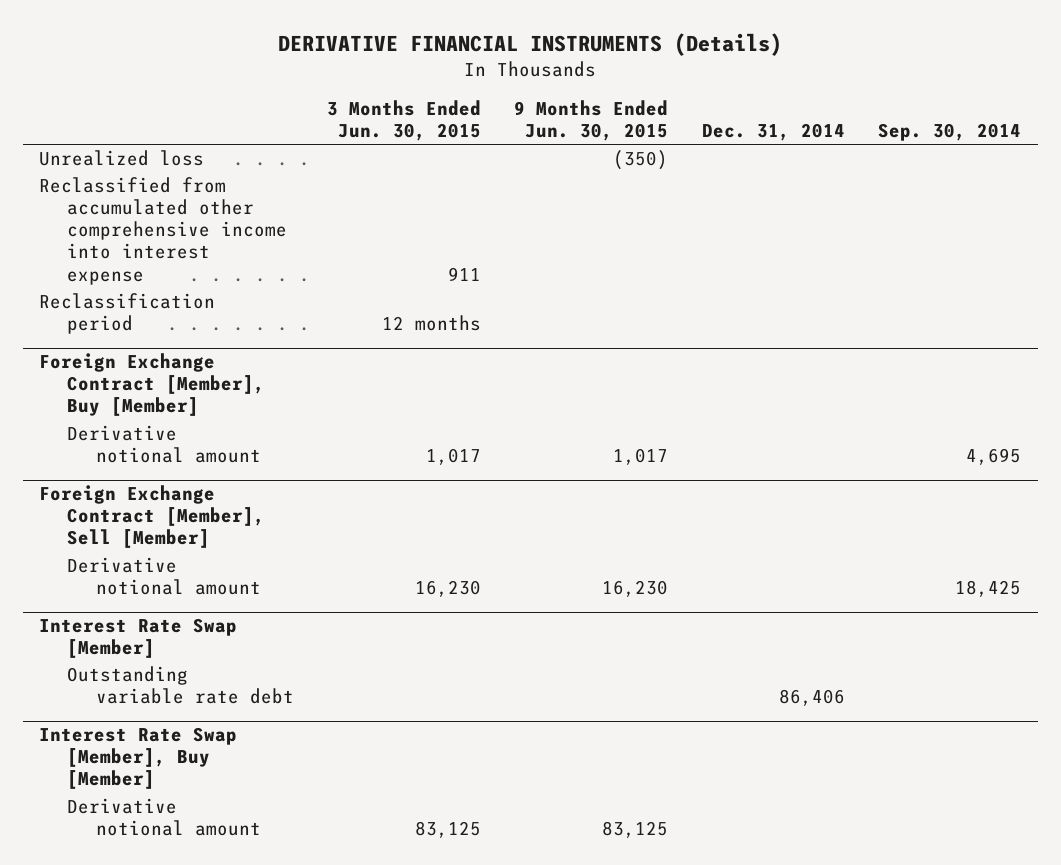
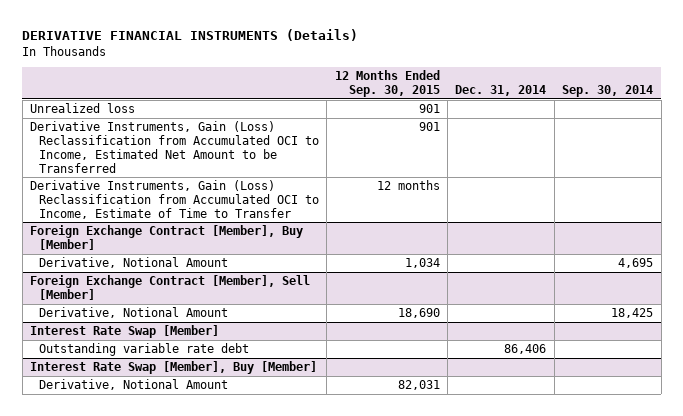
[327,100,482,142] 3 Months Ended Jun. 30, 2015 -> none
[514,100,669,142] 9 Months Ended Jun. 30, 2015 -> none
none -> [334,70,440,97] 12 Months Ended Sep. 30, 2015
[39,177,288,285] Reclassified from accumulated other comprehensive income into interest expense -> [30,121,319,173] Derivative Instruments, Gain (Loss) Reclassification from Accumulated OCI to Income, Estimated Net Amount to be Transferred
[39,293,216,335] Reclassification period -> [30,180,319,219] Derivative Instruments, Gain (Loss) Reclassification from Accumulated OCI to Income, Estimate of Time to Transfer
[67,425,261,464] Derivative notional amount -> [38,257,228,269] Derivative, Notional Amount
[67,557,261,596] Derivative notional amount -> [38,307,228,319] Derivative, Notional Amount
[67,798,261,837] Derivative notional amount -> [38,379,228,391] Derivative, Notional Amount

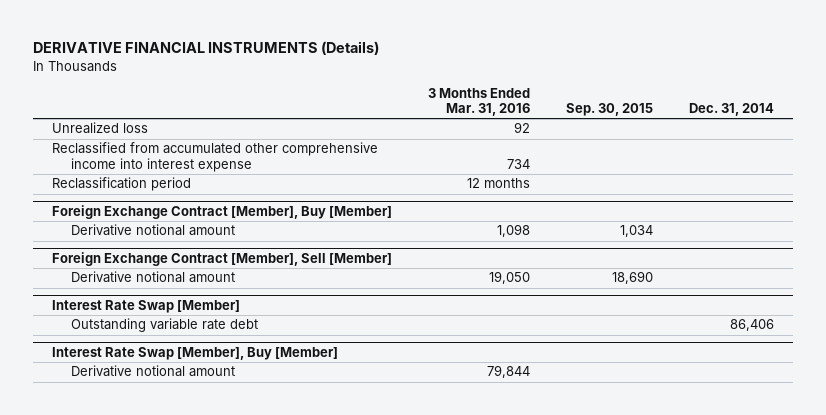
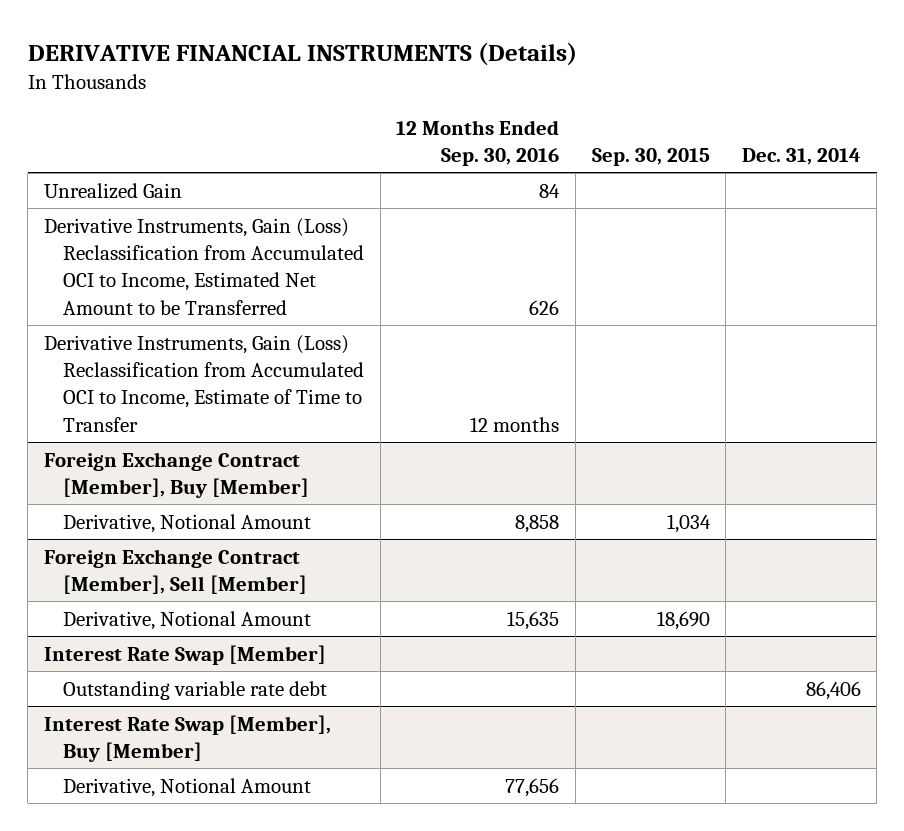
[427,87,530,117] 3 Months Ended Mar. 31, 2016 -> none
none -> [396,119,560,167] 12 Months Ended Sep. 30, 2016
[51,122,148,135] Unrealized loss -> [43,182,182,199] Unrealized Gain
[51,142,378,172] Reclassified from accumulated other comprehensive income into interest expense -> [43,217,365,315] Derivative Instruments, Gain (Loss) Reclassification from Accumulated OCI to Income, Estimated Net Amount to be Transferred
[51,177,191,192] Reclassification period -> [43,334,365,432] Derivative Instruments, Gain (Loss) Reclassification from Accumulated OCI to Income, Estimate of Time to Transfer
[70,224,235,237] Derivative notional amount -> [63,513,312,533] Derivative, Notional Amount
[70,271,235,284] Derivative notional amount -> [63,610,312,630] Derivative, Notional Amount
[70,365,235,378] Derivative notional amount -> [63,777,312,797] Derivative, Notional Amount

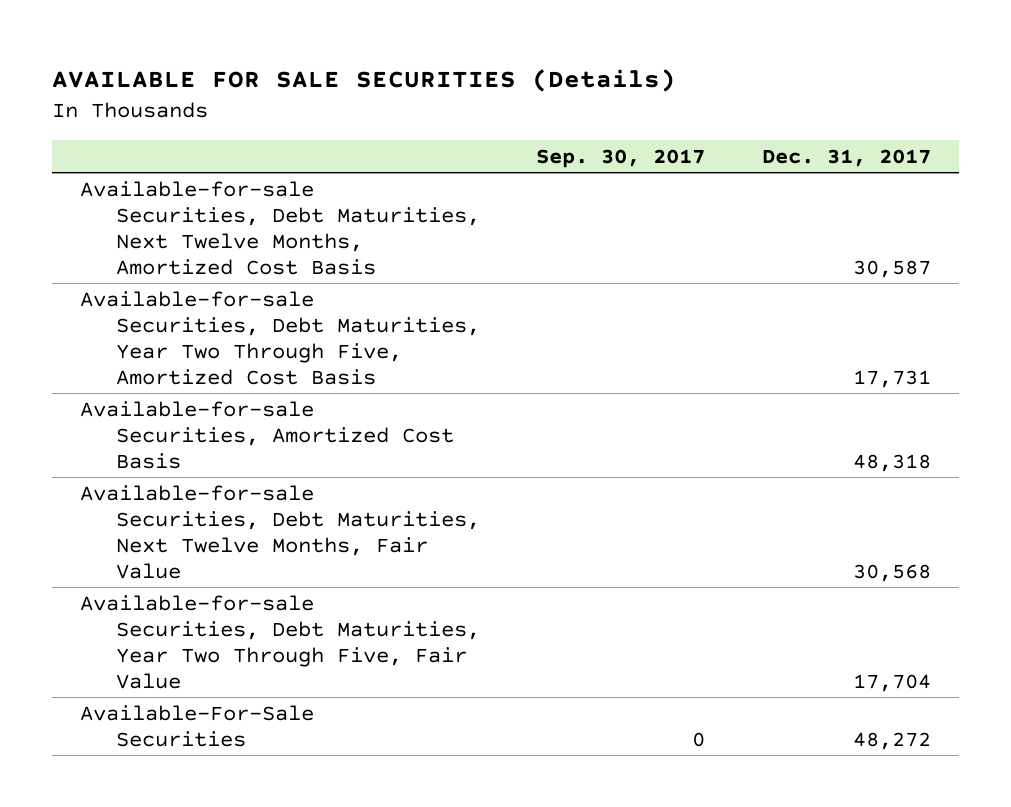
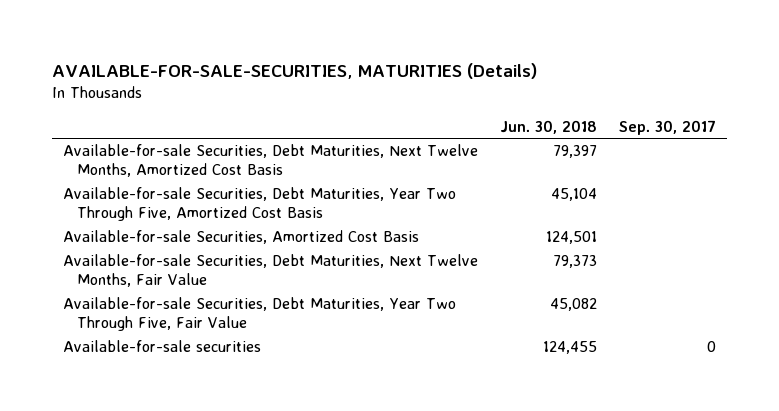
[52,69,677,93] AVAILABLE FOR SALE SECURITIES (Details) -> [51,62,537,79] AVAILABLE-FOR-SALE-SECURITIES, MATURITIES (Details)
[761,148,931,167] Dec. 31, 2017 -> none
none -> [500,119,598,134] Jun. 30, 2018
[80,704,315,747] Available-For-Sale Securities -> [63,340,262,353] Available-for-sale securities

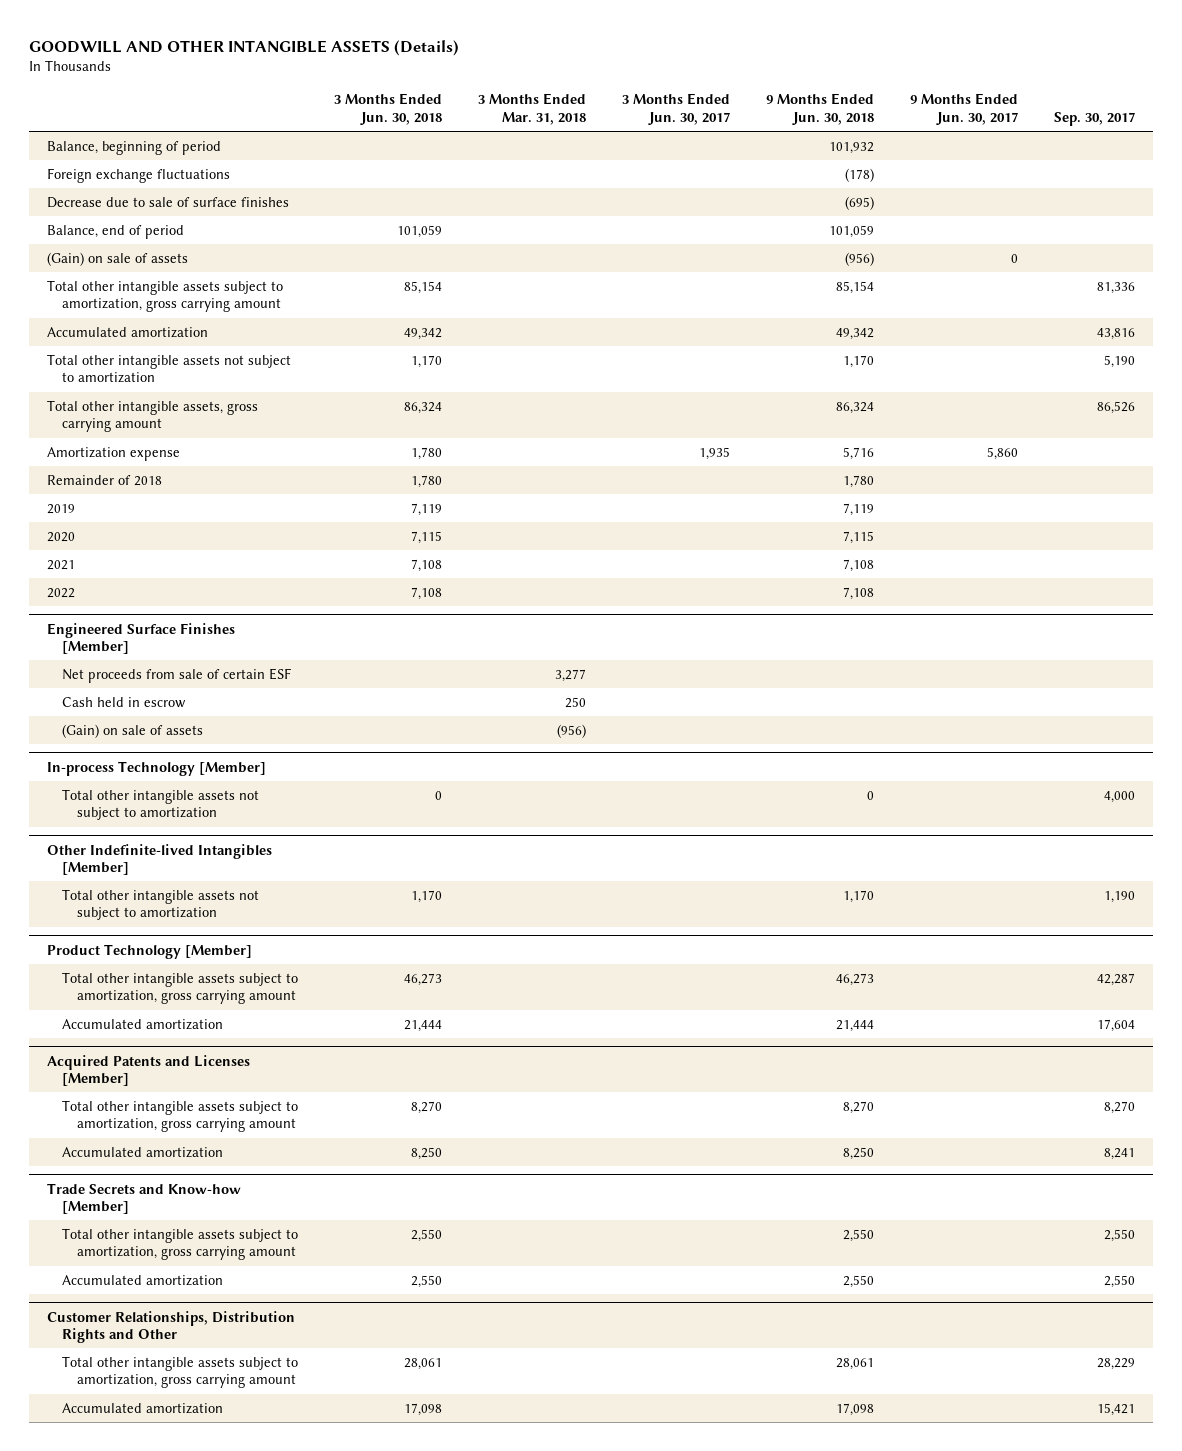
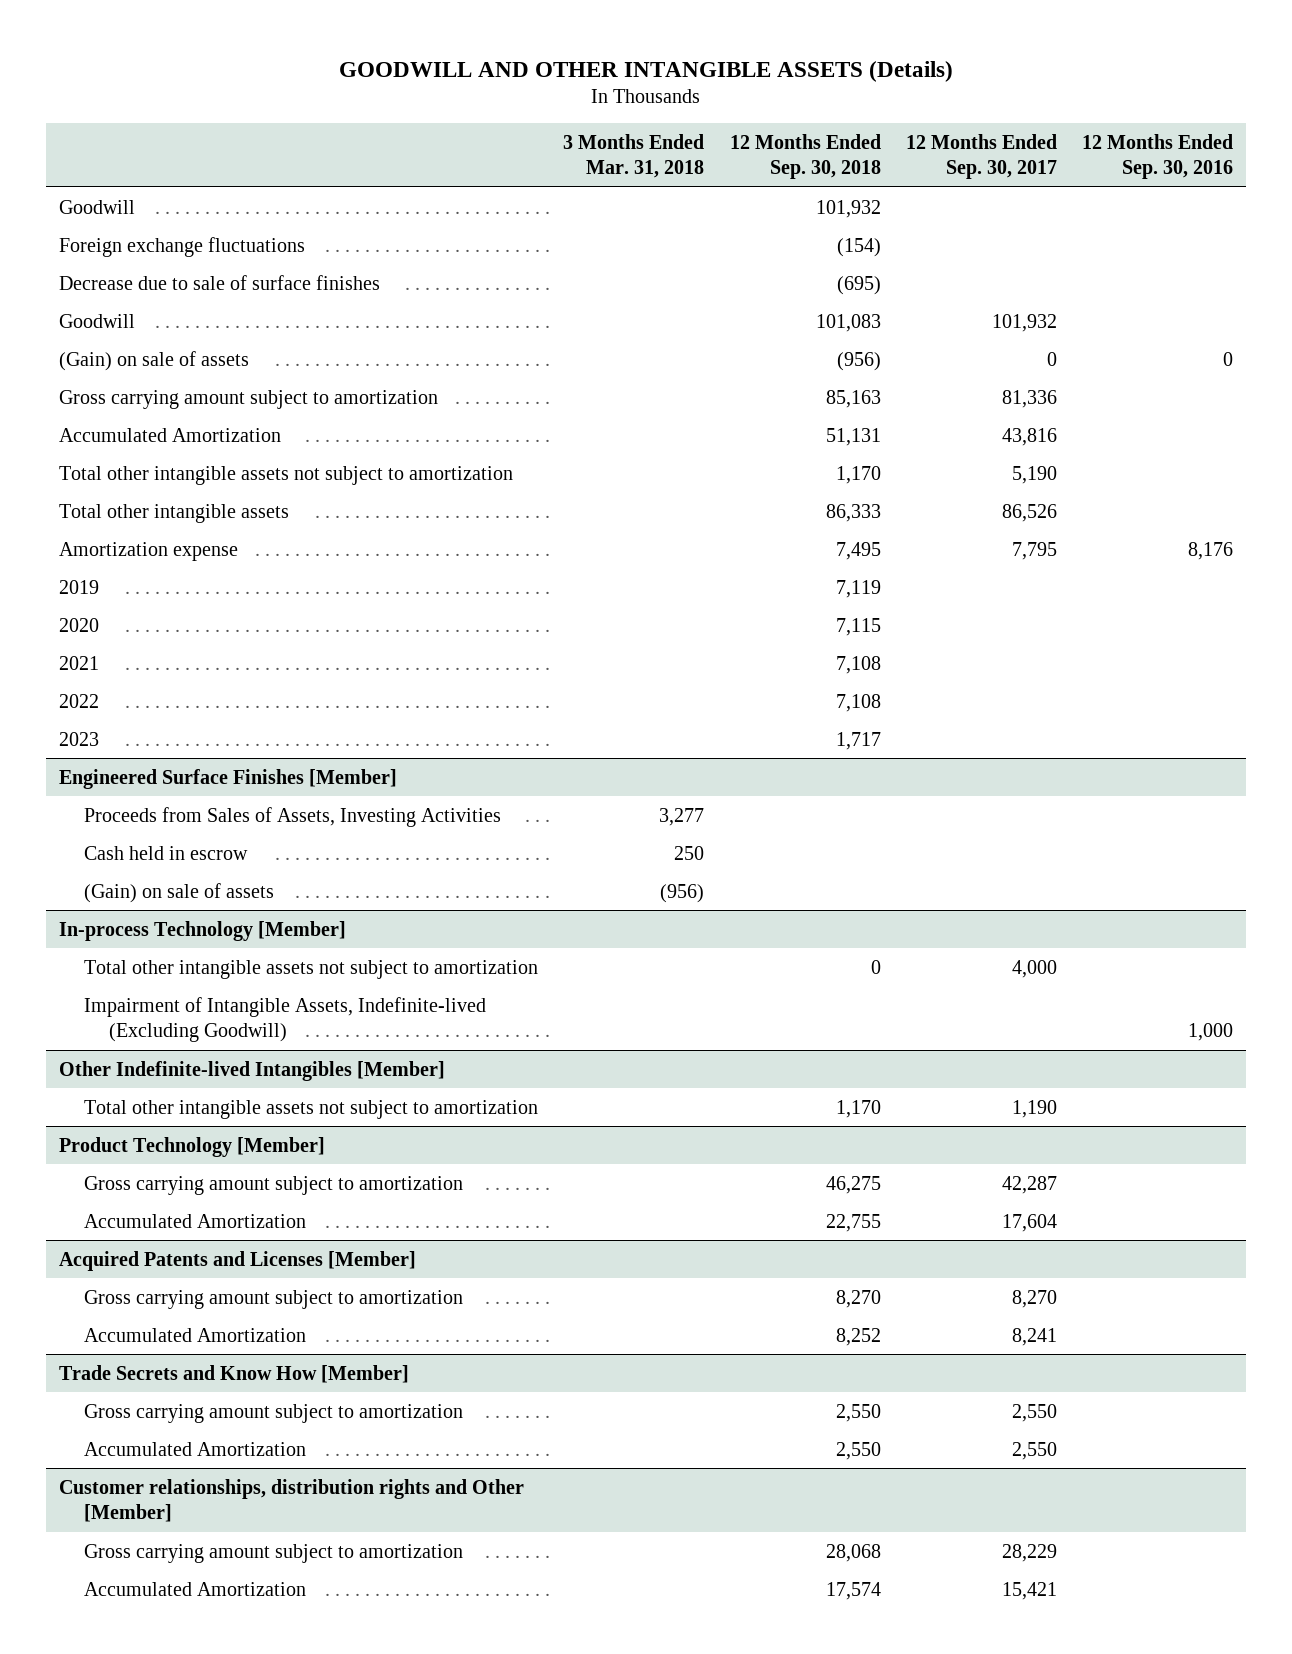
[334,93,443,125] 3 Months Ended Jun. 30, 2018 -> none
[621,93,730,125] 3 Months Ended Jun. 30, 2017 -> none
[765,93,874,125] 9 Months Ended Jun. 30, 2018 -> none
[909,93,1018,125] 9 Months Ended Jun. 30, 2017 -> none
[1053,111,1135,126] Sep. 30, 2017 -> none
none -> [729,133,881,180] 12 Months Ended Sep. 30, 2018
none -> [905,133,1057,180] 12 Months Ended Sep. 30, 2017
none -> [1082,133,1234,180] 12 Months Ended Sep. 30, 2016
[47,140,222,155] Balance, beginning of period -> [58,199,135,214] Goodwill
[47,224,185,239] Balance, end of period -> [58,313,135,328] Goodwill
[47,279,284,313] Total other intangible assets subject to amortization, gross carrying amount -> [58,389,438,409] Gross carrying amount subject to amortization
[47,326,209,338] Accumulated amortization -> [58,427,281,442] Accumulated Amortization
[47,399,259,433] Total other intangible assets, gross carrying amount -> [58,503,289,523] Total other intangible assets
[47,474,163,486] Remainder of 2018 -> none
none -> [58,731,99,746] 2023
[62,667,292,683] Net proceeds from sale of certain ESF -> [83,806,501,827] Proceeds from Sales of Assets, Investing Activities
none -> [83,996,486,1042] Impairment of Intangible Assets, Indefinite-lived (Excluding Goodwill)
[62,971,299,1005] Total other intangible assets subject to amortization, gross carrying amount -> [83,1175,463,1195] Gross carrying amount subject to amortization
[62,1018,224,1030] Accumulated amortization -> [83,1213,306,1228] Accumulated Amortization
[62,1099,299,1133] Total other intangible assets subject to amortization, gross carrying amount -> [83,1289,463,1309] Gross carrying amount subject to amortization
[62,1146,224,1158] Accumulated amortization -> [83,1327,306,1342] Accumulated Amortization
[47,1182,242,1214] Trade Secrets and Know-how [Member] -> [58,1364,409,1383] Trade Secrets and Know How [Member]
[62,1227,299,1261] Total other intangible assets subject to amortization, gross carrying amount -> [83,1403,463,1423] Gross carrying amount subject to amortization
[62,1274,224,1286] Accumulated amortization -> [83,1441,306,1456] Accumulated Amortization
[47,1310,296,1343] Customer Relationships, Distribution Rights and Other -> [58,1478,524,1522] Customer relationships, distribution rights and Other [Member]
[62,1355,299,1389] Total other intangible assets subject to amortization, gross carrying amount -> [83,1543,463,1563] Gross carrying amount subject to amortization
[62,1402,224,1414] Accumulated amortization -> [83,1581,306,1596] Accumulated Amortization

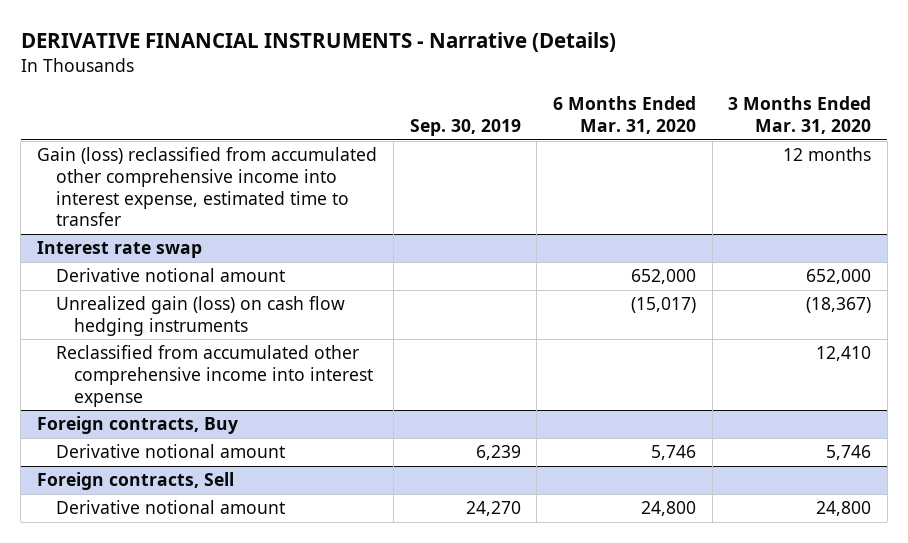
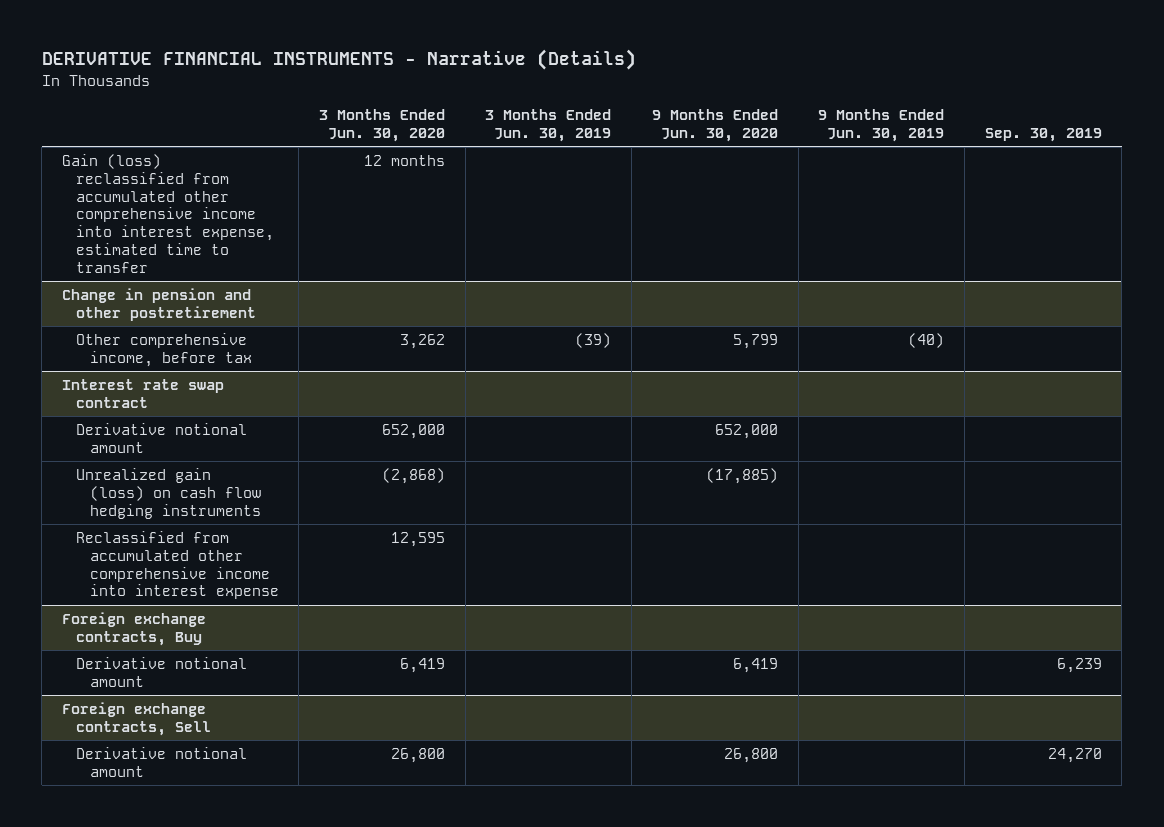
[552,96,696,135] 6 Months Ended Mar. 31, 2020 -> none
[728,96,872,135] 3 Months Ended Mar. 31, 2020 -> none
none -> [319,108,446,142] 3 Months Ended Jun. 30, 2020
none -> [485,108,612,142] 3 Months Ended Jun. 30, 2019
none -> [651,108,778,142] 9 Months Ended Jun. 30, 2020
none -> [818,108,945,142] 9 Months Ended Jun. 30, 2019
none -> [62,288,256,321] Change in pension and other postretirement
none -> [75,333,252,367] Other comprehensive income, before tax
[37,241,203,259] Interest rate swap -> [62,379,225,408] Interest rate swap contract
[37,416,239,435] Foreign contracts, Buy -> [62,612,207,646] Foreign exchange contracts, Buy
[37,472,235,491] Foreign contracts, Sell -> [62,702,211,736] Foreign exchange contracts, Sell

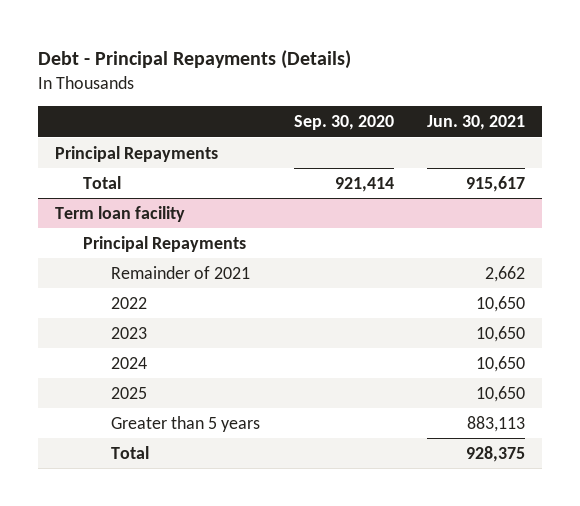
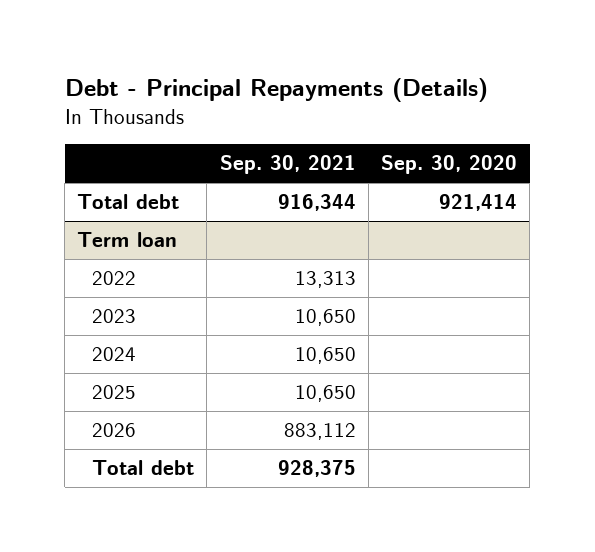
[427,115,526,131] Jun. 30, 2021 -> none
none -> [219,155,356,175] Sep. 30, 2021
[55,145,219,162] Principal Repayments -> none
[82,235,246,252] Principal Repayments -> none
[110,265,250,279] Remainder of 2021 -> none
[82,175,121,189] Total -> [77,194,180,210] Total debt
[55,205,186,222] Term loan facility -> [77,232,178,248] Term loan
[110,415,260,432] Greater than 5 years -> none
none -> [92,423,137,438] 2026
[110,445,149,459] Total -> [92,460,195,476] Total debt

